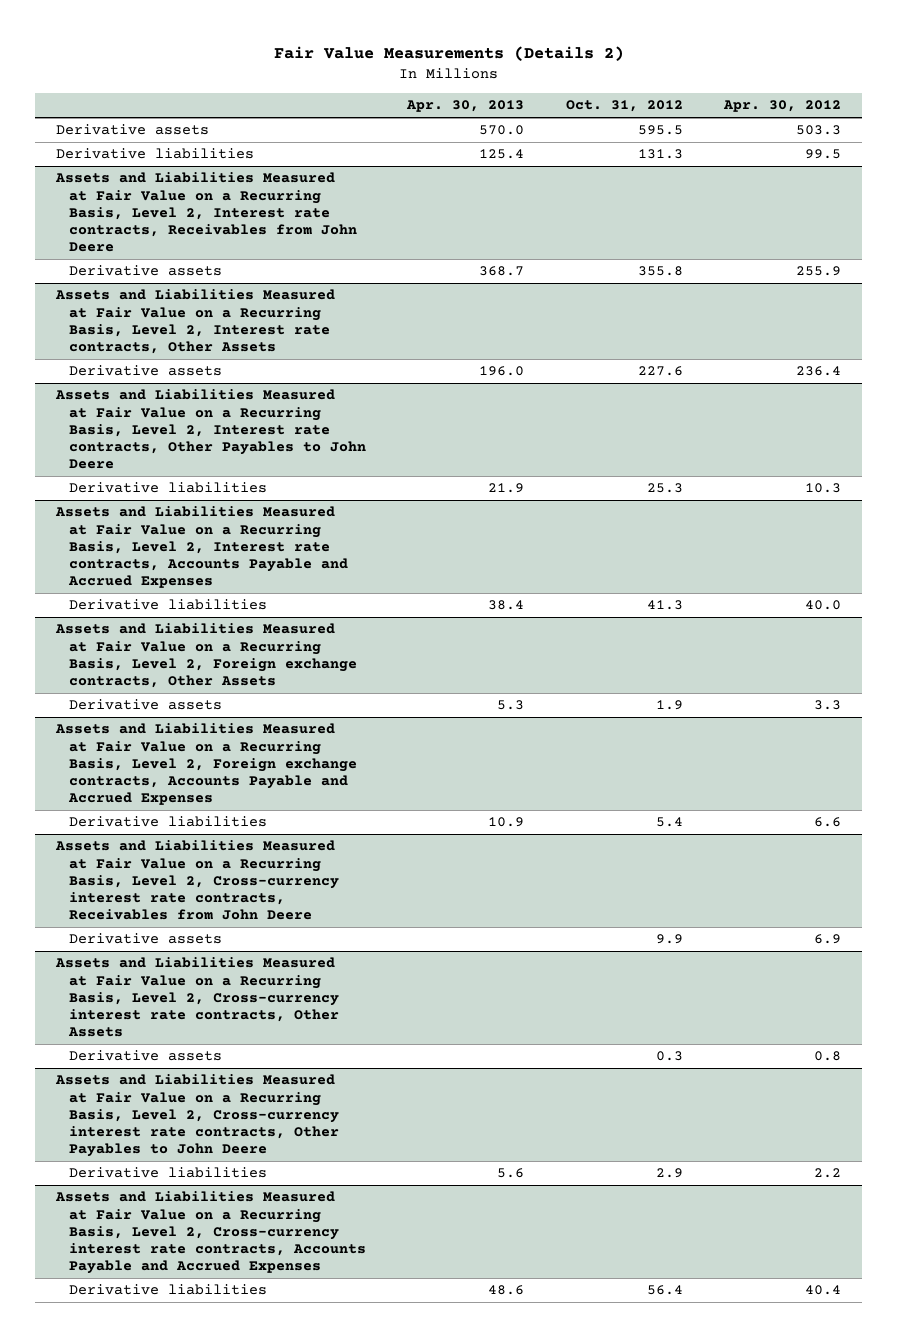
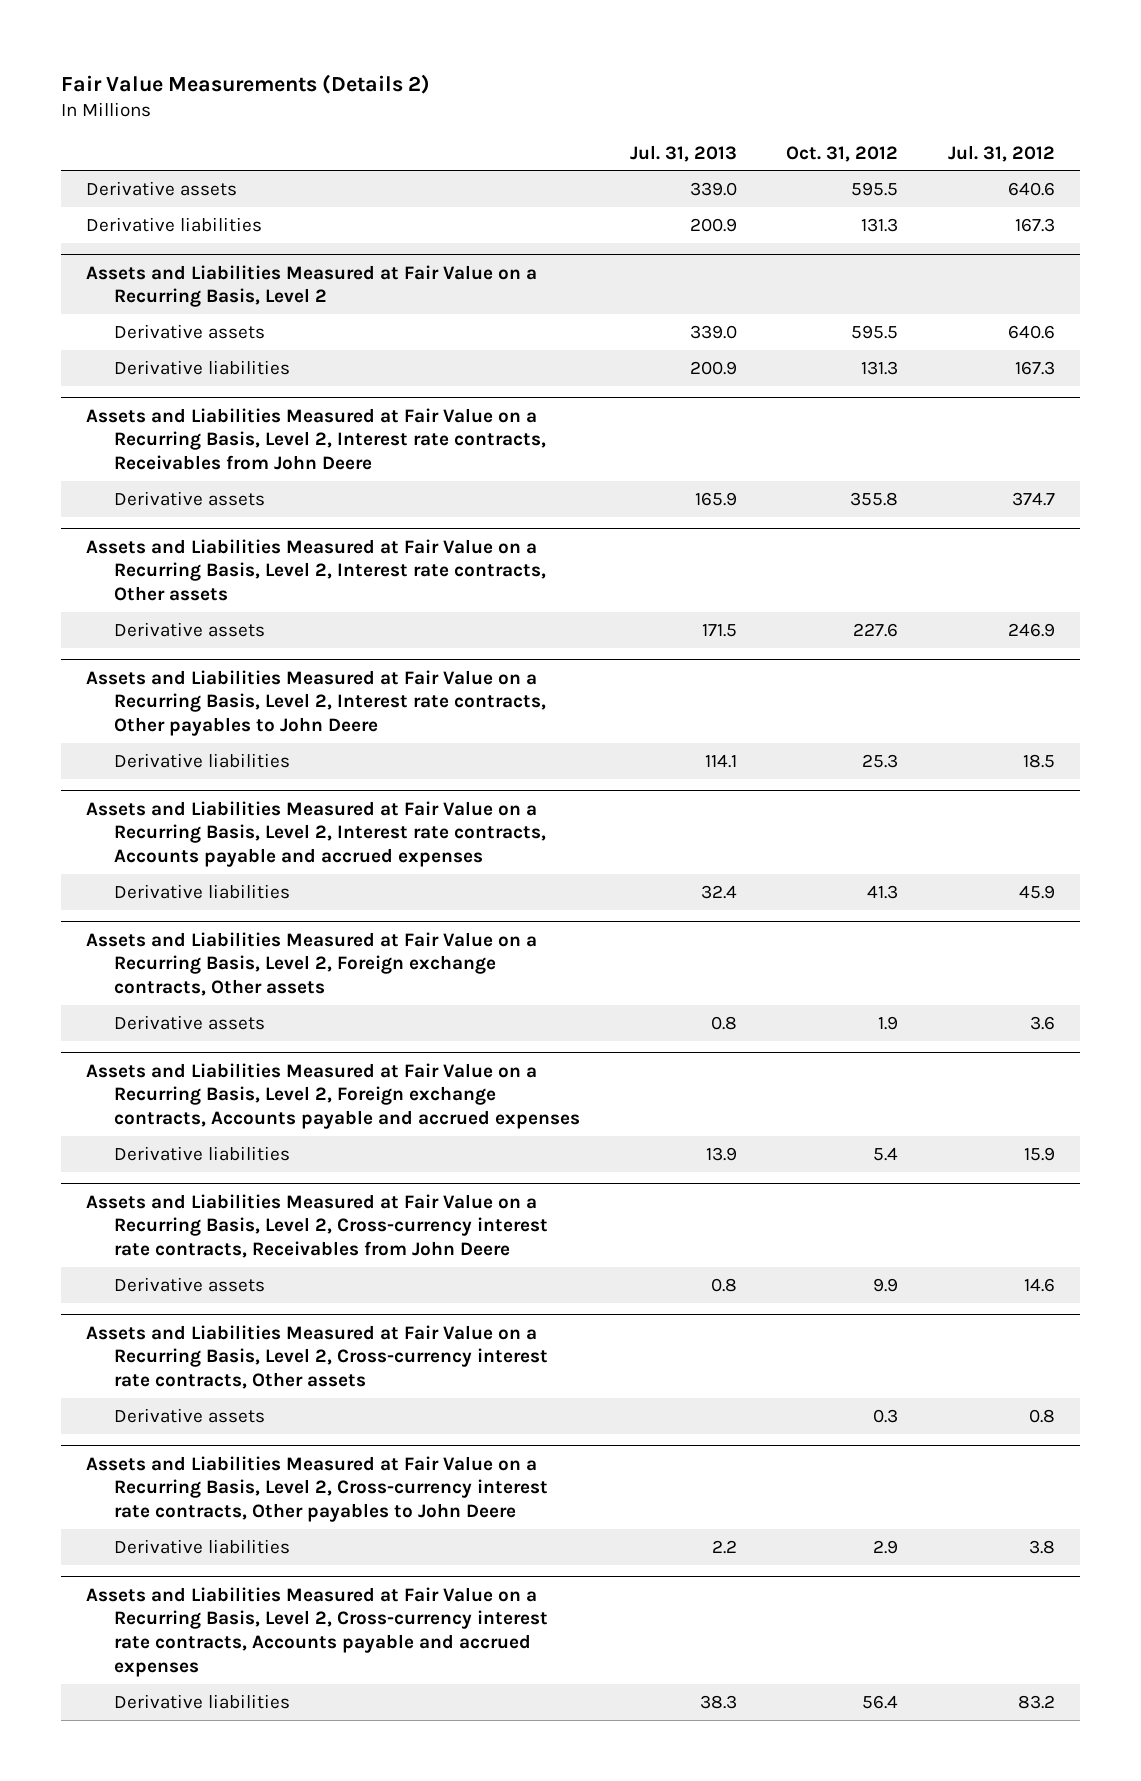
[406,100,525,113] Apr. 30, 2013 -> none
[723,100,842,113] Apr. 30, 2012 -> none
none -> [629,144,737,162] Jul. 31, 2013
none -> [948,144,1056,162] Jul. 31, 2012
none -> [86,264,538,308] Assets and Liabilities Measured at Fair Value on a Recurring Basis, Level 2
none -> [114,323,266,339] Derivative assets
none -> [114,359,291,375] Derivative liabilities
[54,289,335,355] Assets and Liabilities Measured at Fair Value on a Recurring Basis, Level 2, Interest rate contracts, Other Assets -> [86,538,547,602] Assets and Liabilities Measured at Fair Value on a Recurring Basis, Level 2, Interest rate contracts, Other assets
[54,389,367,470] Assets and Liabilities Measured at Fair Value on a Recurring Basis, Level 2, Interest rate contracts, Other Payables to John Deere -> [86,669,547,737] Assets and Liabilities Measured at Fair Value on a Recurring Basis, Level 2, Interest rate contracts, Other payables to John Deere
[54,506,349,589] Assets and Liabilities Measured at Fair Value on a Recurring Basis, Level 2, Interest rate contracts, Accounts Payable and Accrued Expenses -> [86,800,547,868] Assets and Liabilities Measured at Fair Value on a Recurring Basis, Level 2, Interest rate contracts, Accounts payable and accrued expenses
[54,623,358,689] Assets and Liabilities Measured at Fair Value on a Recurring Basis, Level 2, Foreign exchange contracts, Other Assets -> [86,931,538,997] Assets and Liabilities Measured at Fair Value on a Recurring Basis, Level 2, Foreign exchange contracts, Other assets
[54,723,358,806] Assets and Liabilities Measured at Fair Value on a Recurring Basis, Level 2, Foreign exchange contracts, Accounts Payable and Accrued Expenses -> [86,1062,581,1130] Assets and Liabilities Measured at Fair Value on a Recurring Basis, Level 2, Foreign exchange contracts, Accounts payable and accrued expenses
[54,957,340,1038] Assets and Liabilities Measured at Fair Value on a Recurring Basis, Level 2, Cross-currency interest rate contracts, Other Assets -> [86,1324,549,1390] Assets and Liabilities Measured at Fair Value on a Recurring Basis, Level 2, Cross-currency interest rate contracts, Other assets
[54,1074,340,1158] Assets and Liabilities Measured at Fair Value on a Recurring Basis, Level 2, Cross-currency interest rate contracts, Other Payables to John Deere -> [86,1455,549,1523] Assets and Liabilities Measured at Fair Value on a Recurring Basis, Level 2, Cross-currency interest rate contracts, Other payables to John Deere
[54,1191,367,1275] Assets and Liabilities Measured at Fair Value on a Recurring Basis, Level 2, Cross-currency interest rate contracts, Accounts Payable and Accrued Expenses -> [86,1586,549,1678] Assets and Liabilities Measured at Fair Value on a Recurring Basis, Level 2, Cross-currency interest rate contracts, Accounts payable and accrued expenses

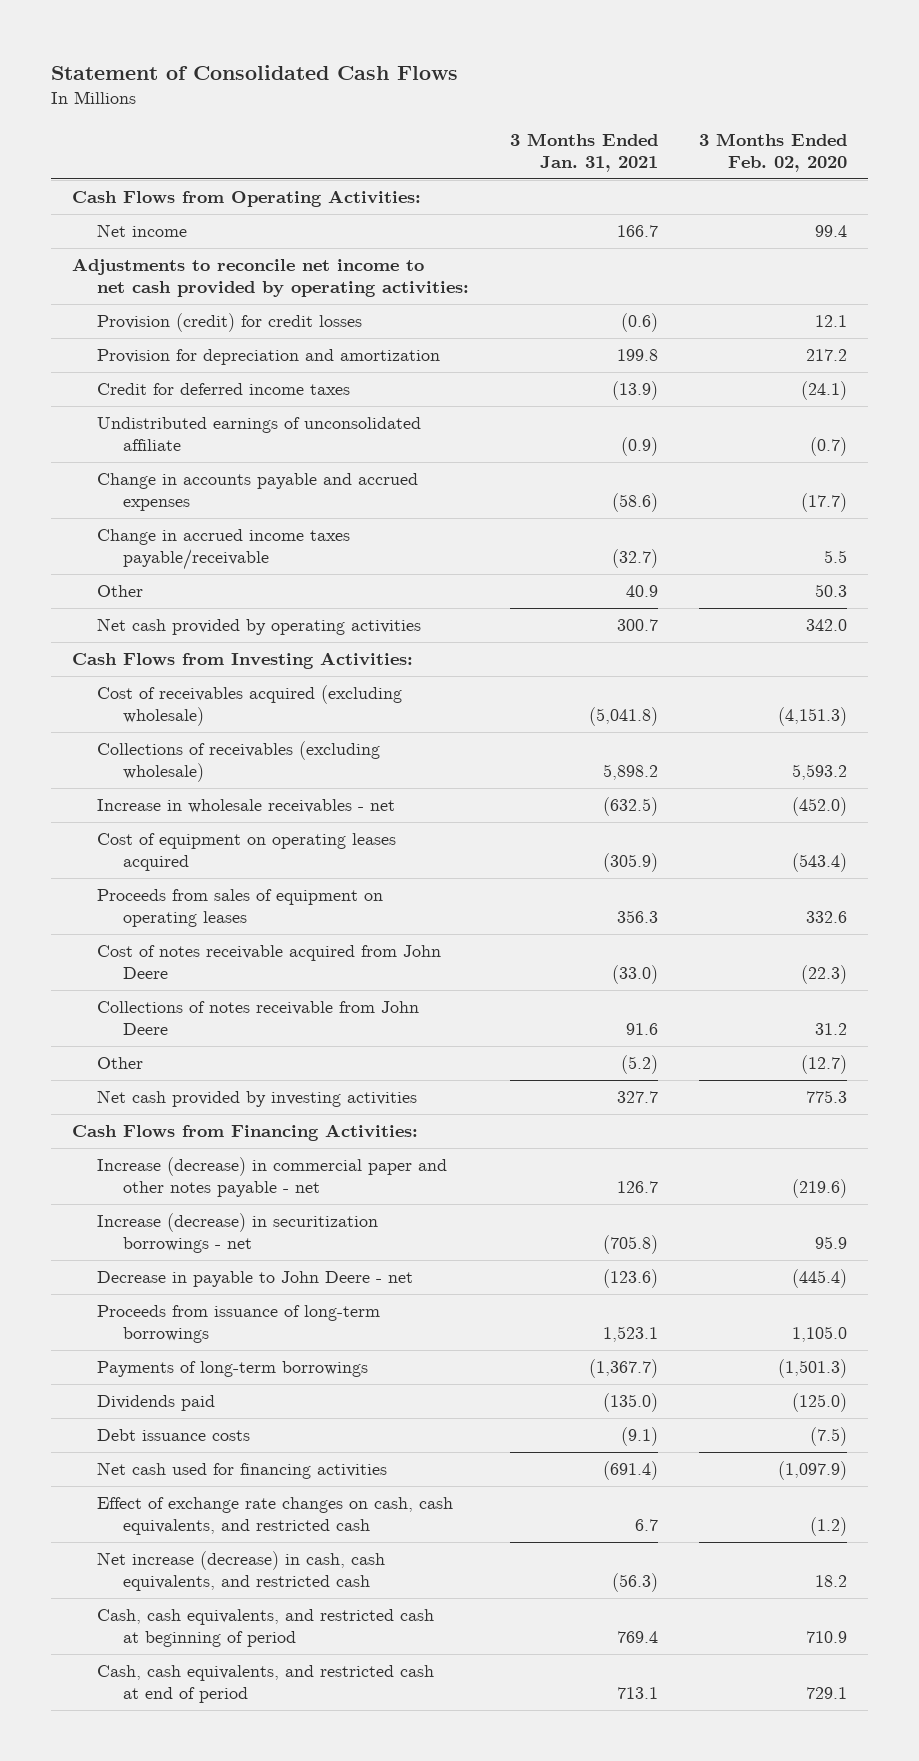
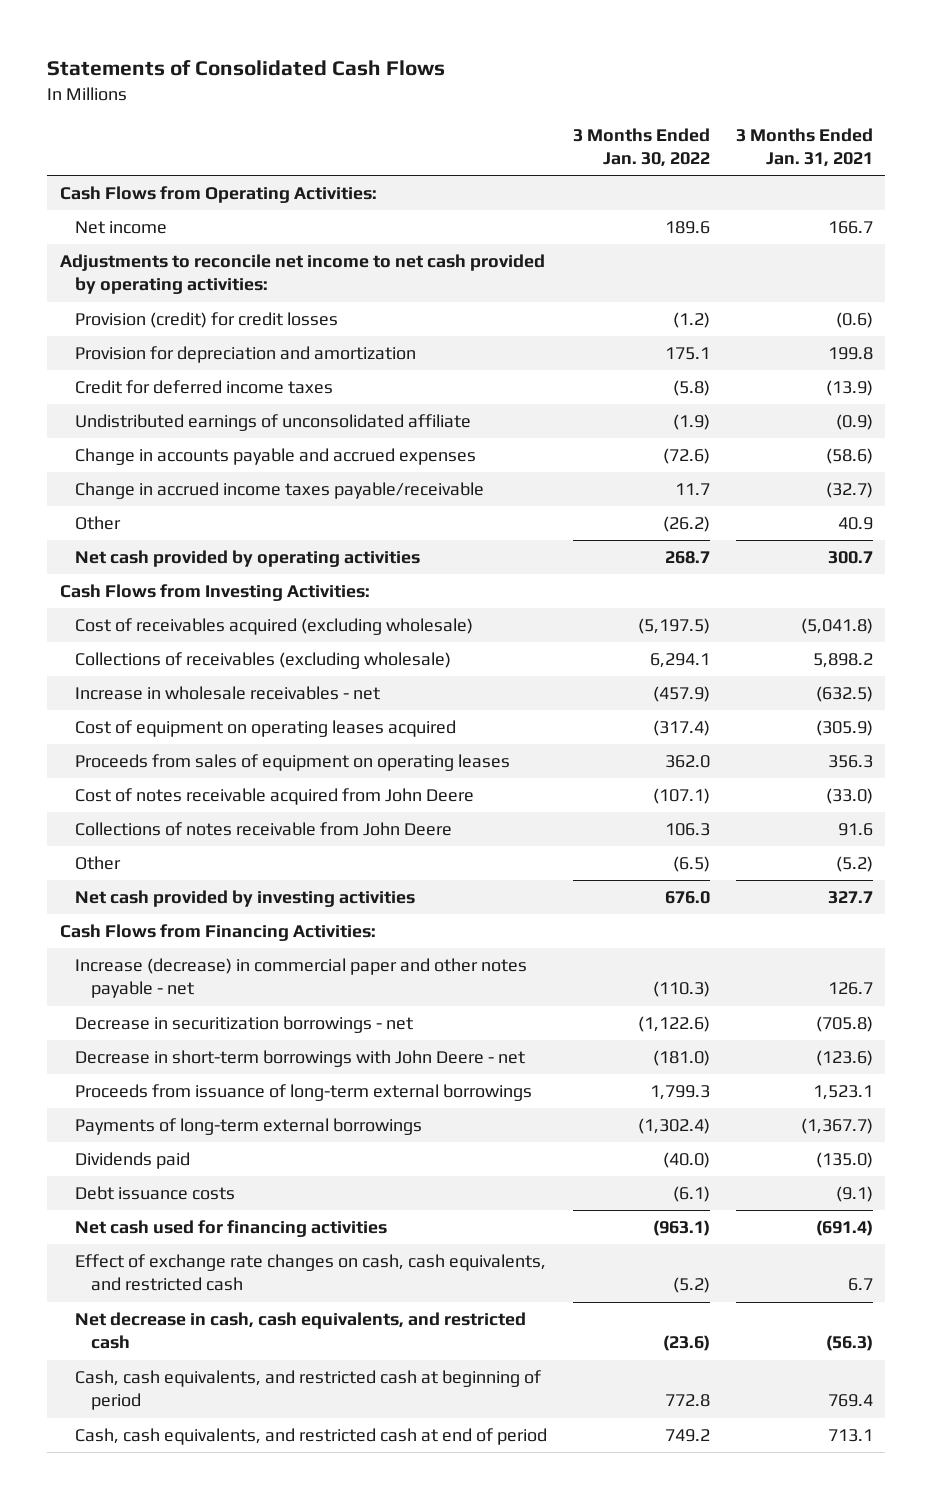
[51,64,459,80] Statement of Consolidated Cash Flows -> [46,60,445,77] Statements of Consolidated Cash Flows
[699,132,848,172] 3 Months Ended Feb. 02, 2020 -> none
none -> [572,127,710,168] 3 Months Ended Jan. 30, 2022
[97,1213,379,1254] Increase (decrease) in securitization borrowings - net -> [75,1016,414,1034] Decrease in securitization borrowings - net
[97,1271,414,1288] Decrease in payable to John Deere - net -> [75,1050,526,1068] Decrease in short-term borrowings with John Deere - net
[97,1305,381,1344] Proceeds from issuance of long-term borrowings -> [75,1084,533,1102] Proceeds from issuance of long-term external borrowings
[97,1361,369,1378] Payments of long-term borrowings -> [75,1118,423,1136] Payments of long-term external borrowings
[97,1551,386,1592] Net increase (decrease) in cash, cash equivalents, and restricted cash -> [75,1312,527,1350] Net decrease in cash, cash equivalents, and restricted cash

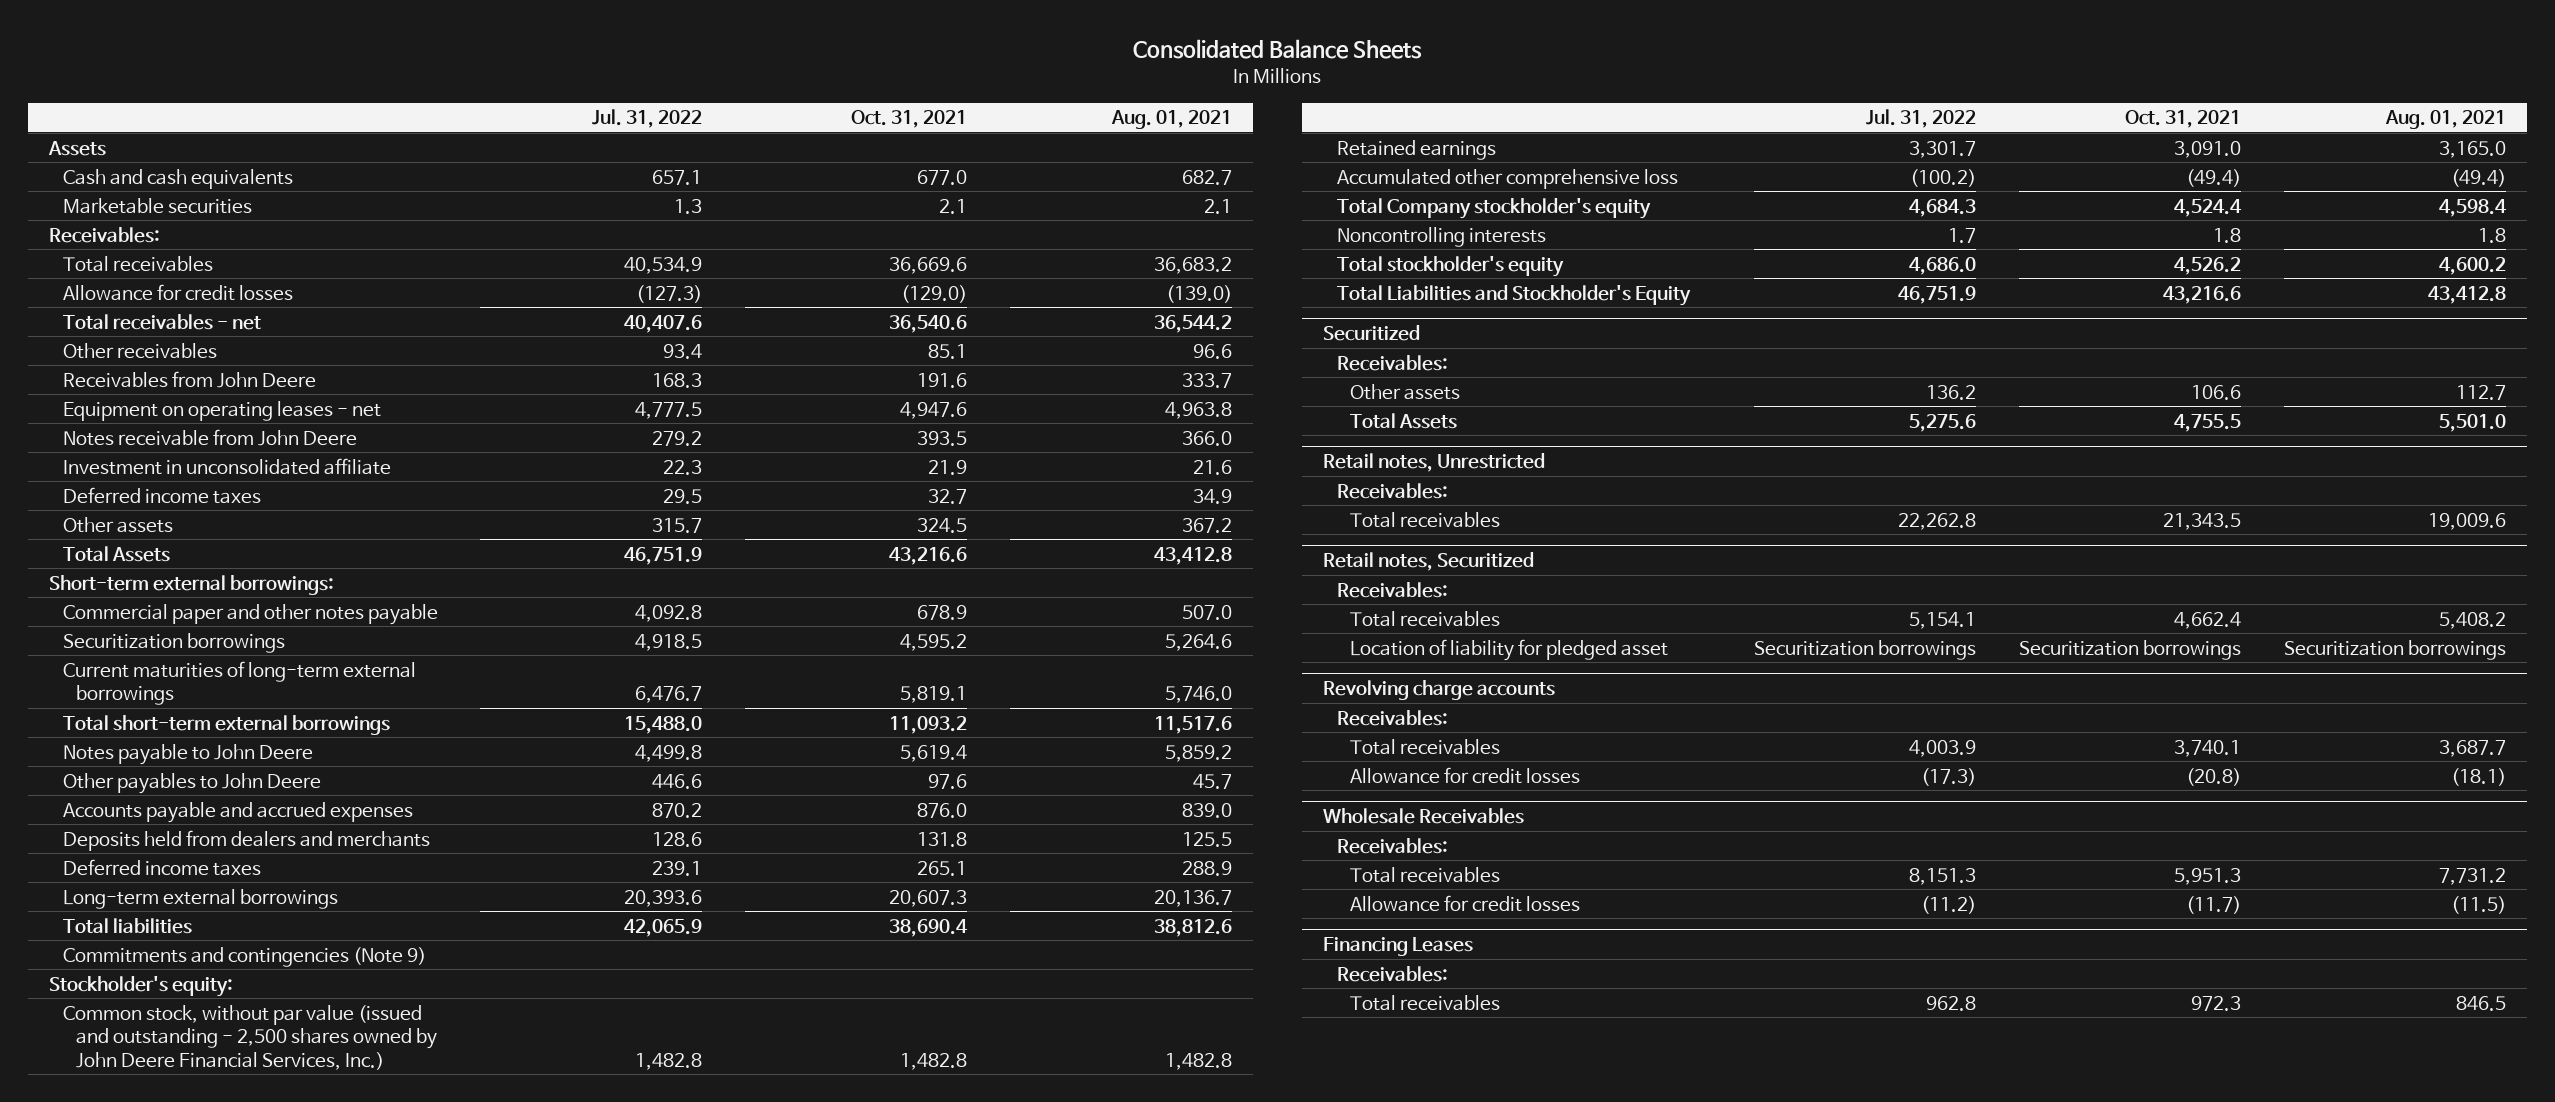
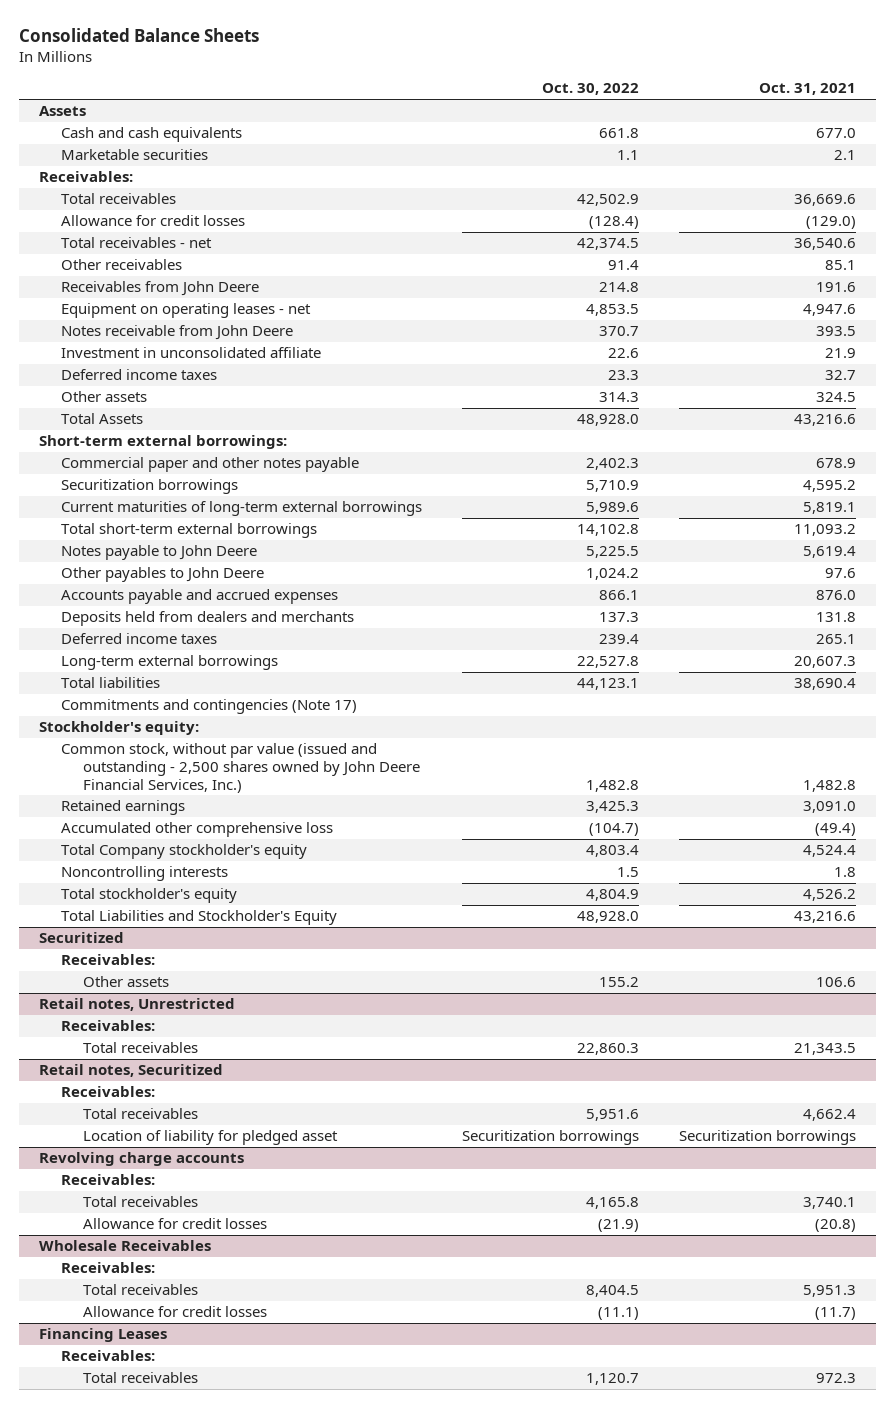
[592,109,703,129] Jul. 31, 2022 -> none
[1111,110,1233,130] Aug. 01, 2021 -> none
none -> [542,83,640,96] Oct. 30, 2022
[62,946,426,967] Commitments and contingencies (Note 9) -> [61,699,358,715] Commitments and contingencies (Note 17)
[1350,412,1458,429] Total Assets -> none

